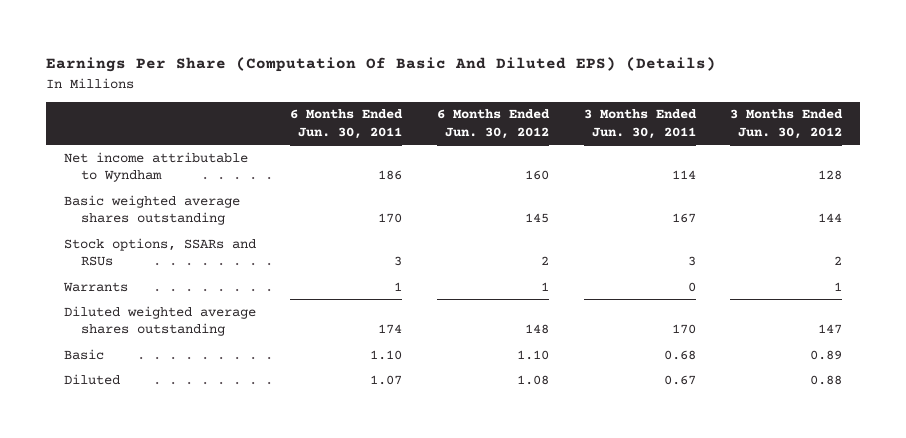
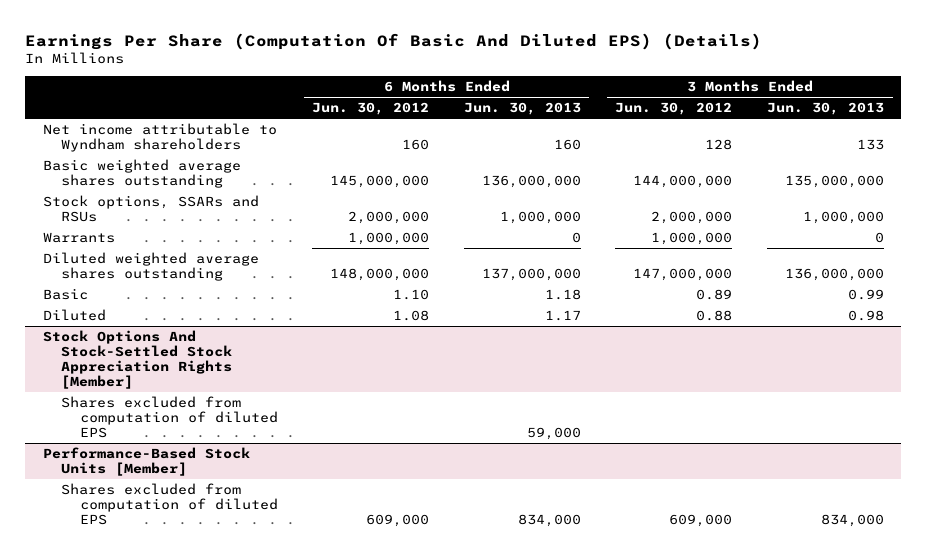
[290,109,404,139] 6 Months Ended Jun. 30, 2011 -> none
[583,109,697,139] 3 Months Ended Jun. 30, 2011 -> none
none -> [463,102,581,116] Jun. 30, 2013
none -> [767,102,885,116] Jun. 30, 2013
[63,151,248,183] Net income attributable to Wyndham -> [42,123,277,153] Net income attributable to Wyndham shareholders
[525,213,550,224] 145 -> [330,175,430,189] 145,000,000
[818,213,843,223] 144 -> [633,175,733,189] 144,000,000
[541,256,550,266] 2 -> [348,211,430,225] 2,000,000
[834,256,843,266] 2 -> [651,211,733,225] 2,000,000
[541,281,550,291] 1 -> [348,232,430,246] 1,000,000
[834,281,843,291] 1 -> [651,232,733,246] 1,000,000
[525,324,550,335] 148 -> [330,268,430,282] 148,000,000
[818,324,843,335] 147 -> [633,268,733,282] 147,000,000
none -> [42,330,233,390] Stock Options And Stock-Settled Stock Appreciation Rights [Member]
none -> [61,396,278,439] Shares excluded from computation of diluted EPS
none -> [42,447,250,477] Performance-Based Stock Units [Member]
none -> [61,483,278,526] Shares excluded from computation of diluted EPS

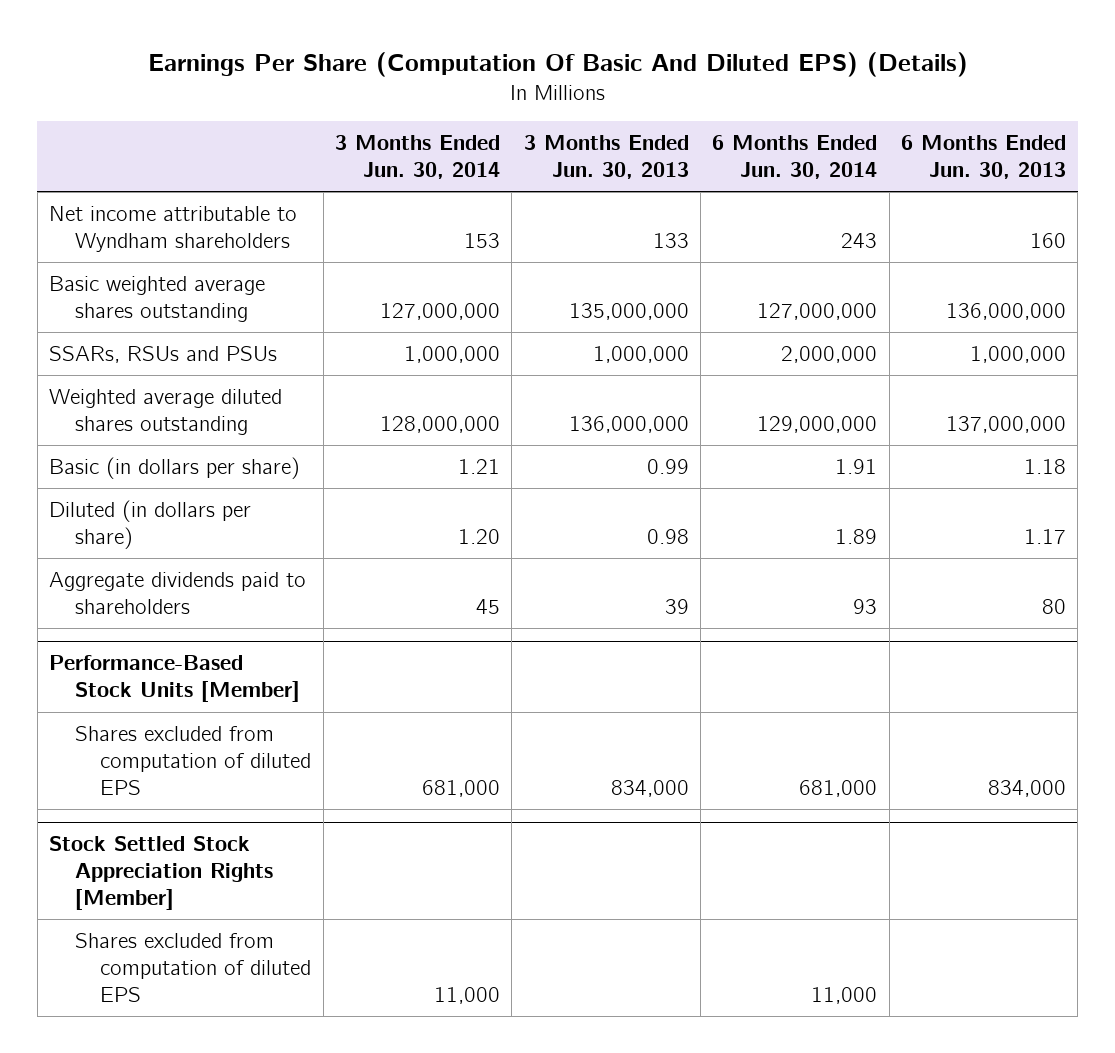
[312,102,430,116] Jun. 30, 2012 -> none
[615,102,733,116] Jun. 30, 2012 -> none
none -> [334,135,500,180] 3 Months Ended Jun. 30, 2014
none -> [712,135,878,180] 6 Months Ended Jun. 30, 2014
[42,232,115,244] Warrants -> none
[42,330,233,390] Stock Options And Stock-Settled Stock Appreciation Rights [Member] -> none
[61,396,278,439] Shares excluded from computation of diluted EPS -> none
[42,195,259,223] Stock options, SSARs and RSUs -> [49,346,278,364] SSARs, RSUs and PSUs
[42,252,259,282] Diluted weighted average shares outstanding -> [49,389,283,435] Weighted average diluted shares outstanding
[42,288,88,301] Basic -> [49,457,301,480] Basic (in dollars per share)
[42,309,106,322] Diluted -> [49,500,252,549] Diluted (in dollars per share)
none -> [49,572,307,614] Aggregate dividends paid to shareholders
none -> [49,836,273,911] Stock Settled Stock Appreciation Rights [Member]
none -> [74,933,312,1002] Shares excluded from computation of diluted EPS

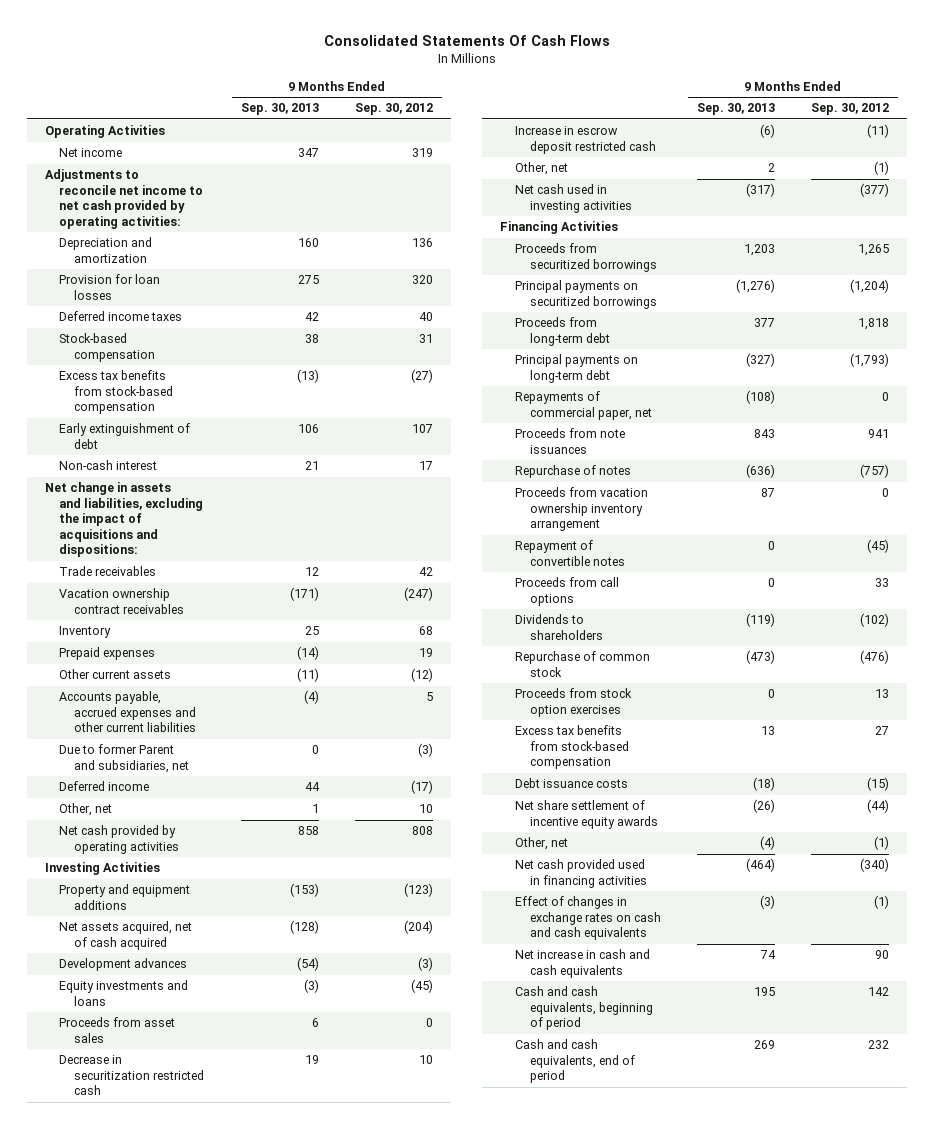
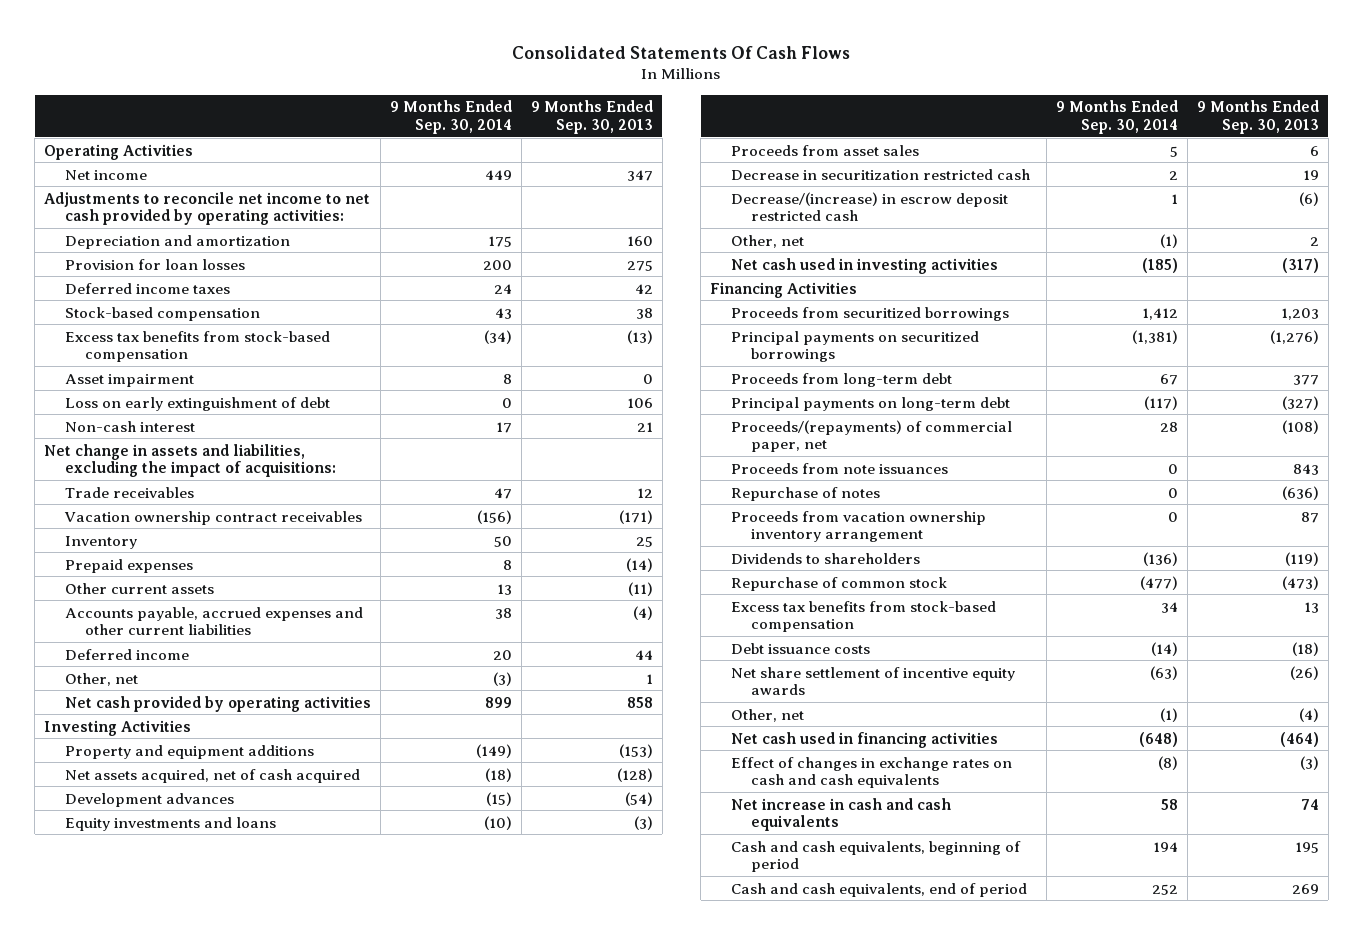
[355,103,434,116] Sep. 30, 2012 -> none
none -> [389,100,512,135] 9 Months Ended Sep. 30, 2014
none -> [64,373,194,387] Asset impairment
[59,423,191,449] Early extinguishment of debt -> [64,396,330,411] Loss on early extinguishment of debt
[44,482,204,558] Net change in assets and liabilities, excluding the impact of acquisitions and dispositions: -> [44,443,336,478] Net change in assets and liabilities, excluding the impact of acquisitions:
[59,744,189,773] Due to former Parent and subsidiaries, net -> none
[515,126,656,154] Increase in escrow deposit restricted cash -> [730,191,1008,222] Decrease/(increase) in escrow deposit restricted cash
[515,391,652,420] Repayments of commercial paper, net -> [730,419,1012,453] Proceeds/(repayments) of commercial paper, net
[515,540,625,566] Repayment of convertible notes -> none
[515,577,620,606] Proceeds from call options -> none
[515,688,633,717] Proceeds from stock option exercises -> none
[515,859,647,888] Net cash provided used in financing activities -> [730,731,998,748] Net cash used in financing activities

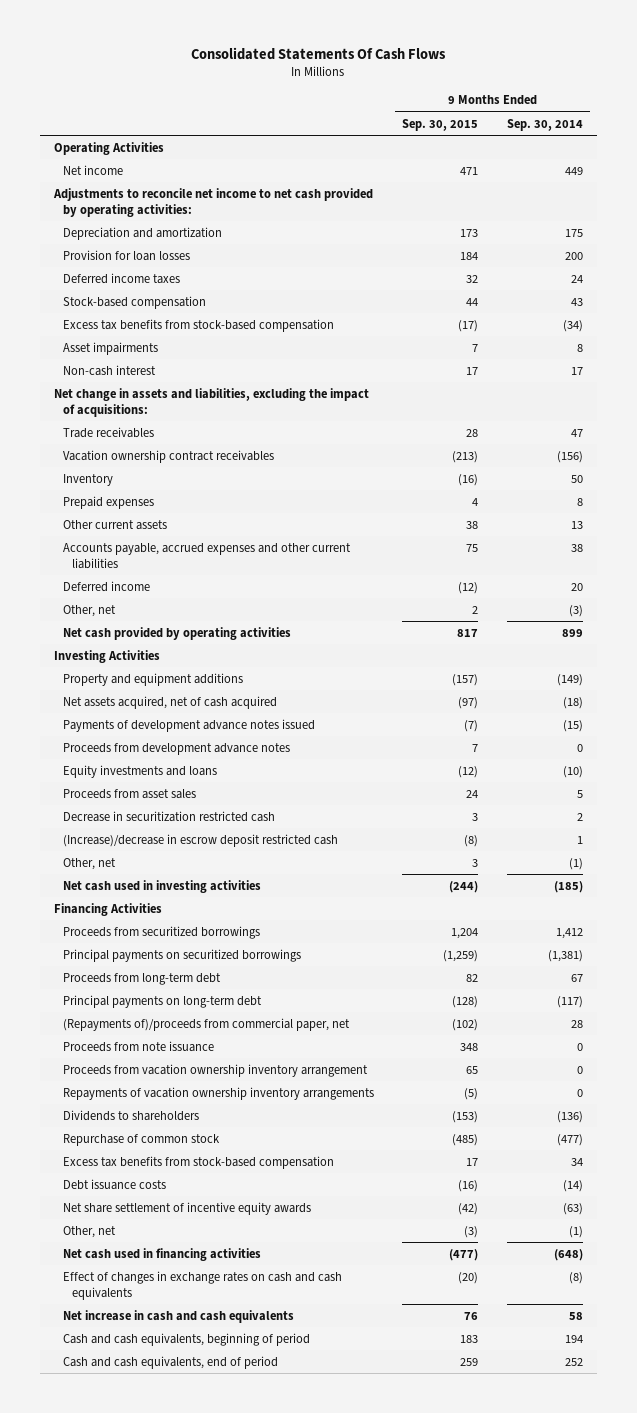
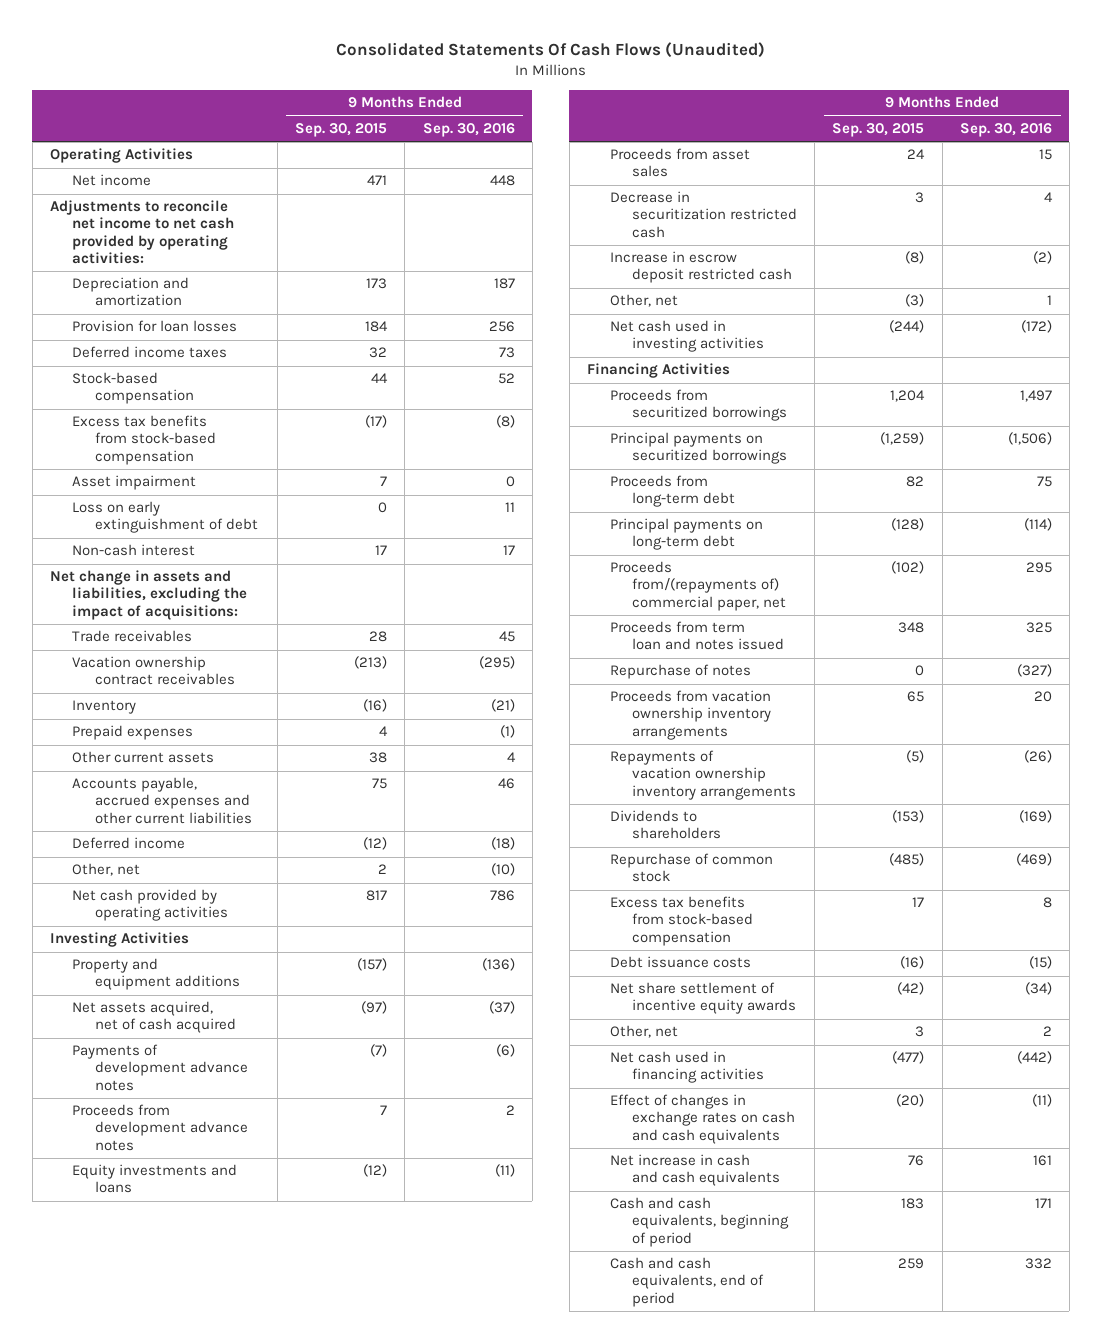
[191,46,447,60] Consolidated Statements Of Cash Flows -> [335,42,765,59] Consolidated Statements Of Cash Flows (Unaudited)
[506,118,583,131] Sep. 30, 2014 -> none
none -> [422,122,515,137] Sep. 30, 2016
[63,341,159,355] Asset impairments -> [72,475,197,491] Asset impairment
none -> [72,501,258,534] Loss on early extinguishment of debt
[63,718,316,732] Payments of development advance notes issued -> [72,1044,248,1091] Payments of development advance notes
[63,833,339,847] (Increase)/decrease in escrow deposit restricted cash -> [609,251,793,284] Increase in escrow deposit restricted cash
[63,1225,117,1238] Other, net -> [609,294,678,308] Other, net
[63,1017,351,1031] (Repayments of)/proceeds from commercial paper, net -> [609,561,787,611] Proceeds from/(repayments of) commercial paper, net
[63,1040,215,1052] Proceeds from note issuance -> [609,621,785,651] Proceeds from term loan and notes issued
none -> [609,664,751,680] Repurchase of notes
[63,1063,369,1077] Proceeds from vacation ownership inventory arrangement -> [609,690,772,740] Proceeds from vacation ownership inventory arrangements
[63,857,117,870] Other, net -> [609,1025,678,1039] Other, net

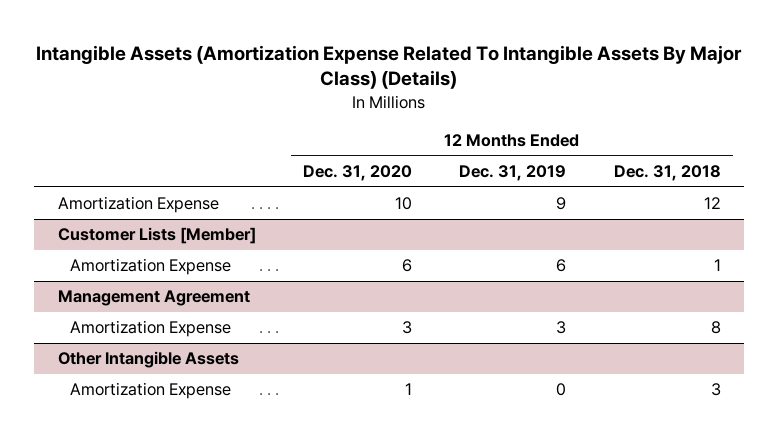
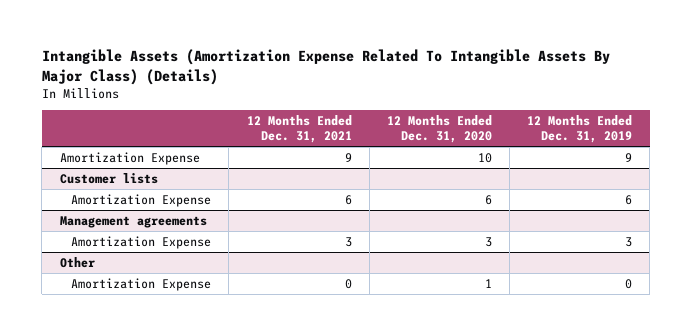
[613,164,721,181] Dec. 31, 2018 -> none
none -> [246,115,352,144] 12 Months Ended Dec. 31, 2021
[57,227,256,245] Customer Lists [Member] -> [59,172,158,184] Customer lists
[57,290,250,307] Management Agreement -> [59,215,207,228] Management agreements
[57,351,239,369] Other Intangible Assets -> [59,256,95,268] Other

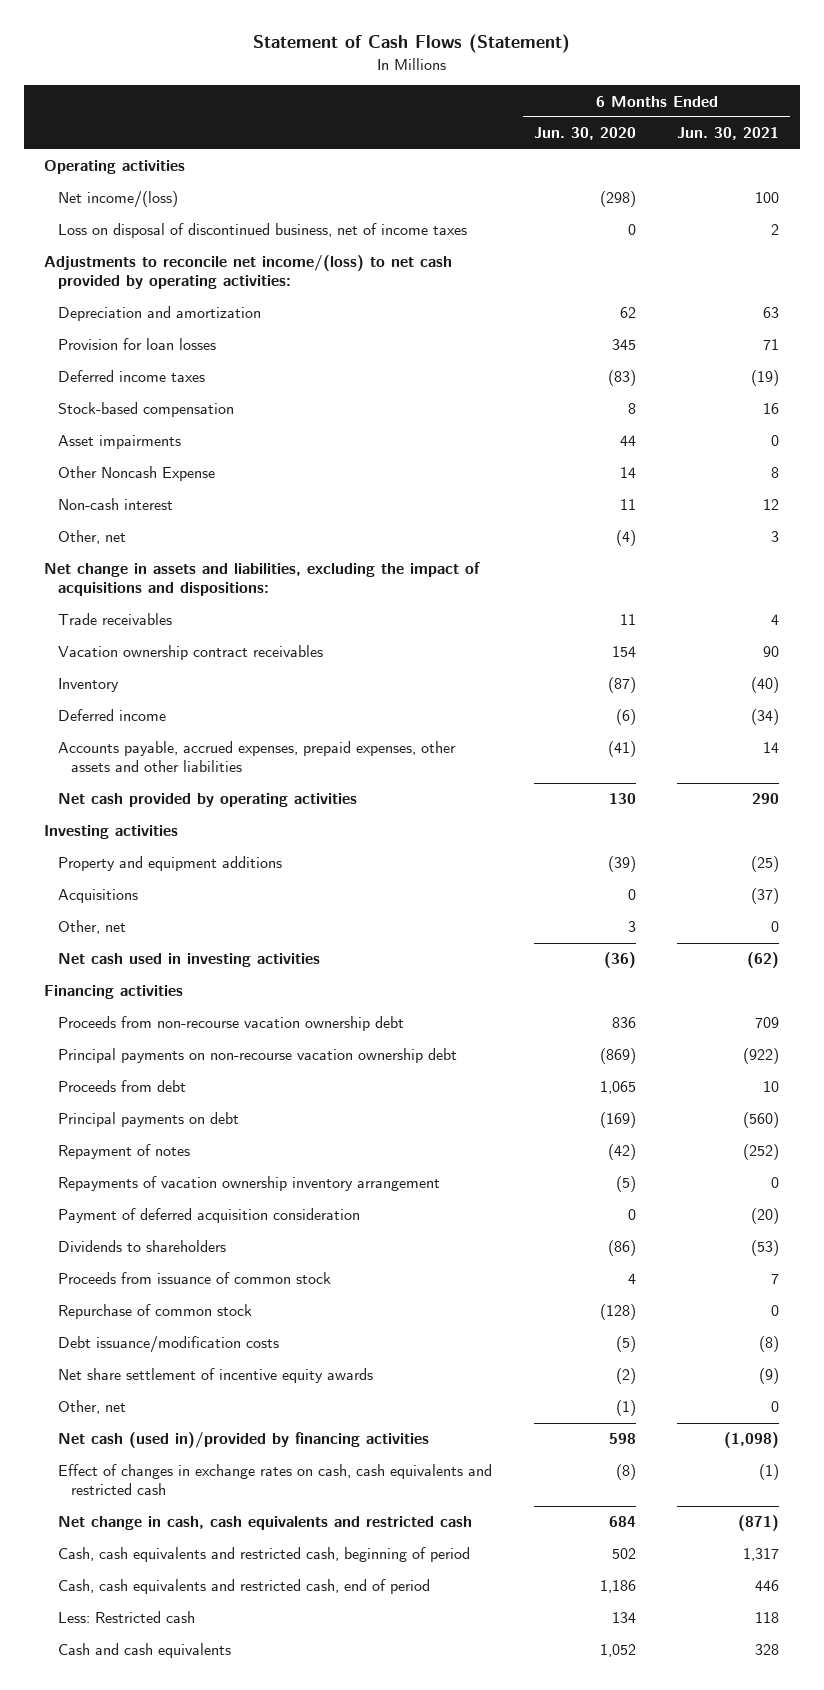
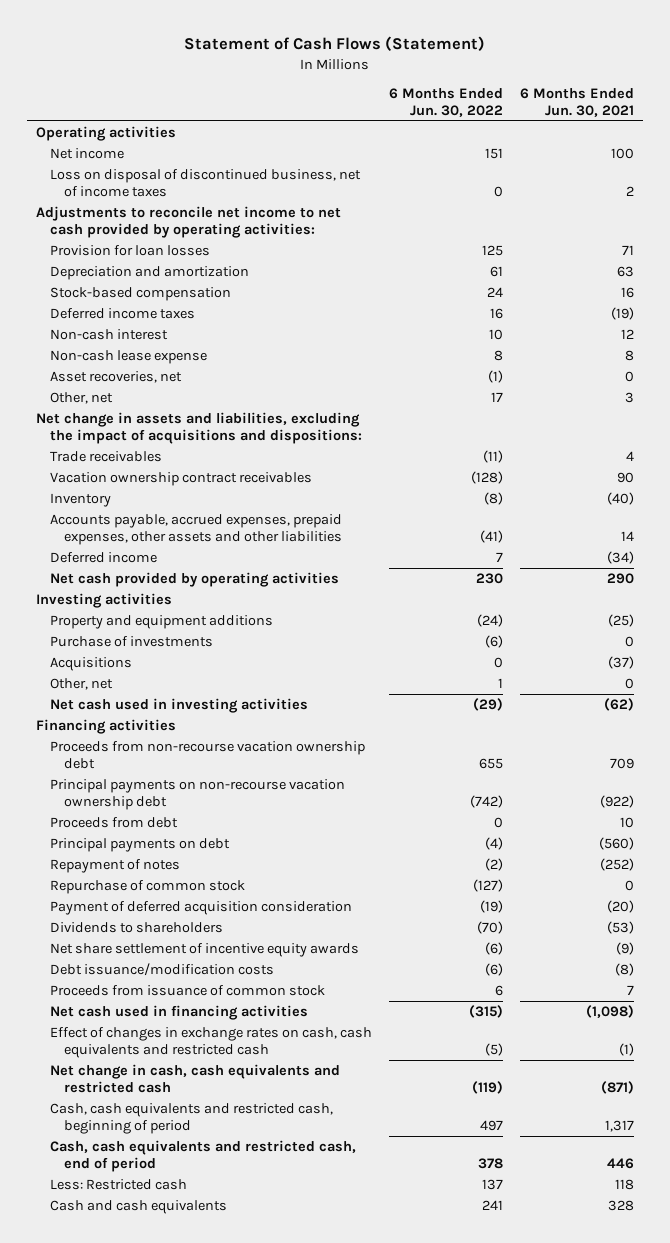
[533,127,636,141] Jun. 30, 2020 -> none
none -> [389,88,504,117] 6 Months Ended Jun. 30, 2022
[57,191,178,209] Net income/(loss) -> [49,147,124,159] Net income
[44,255,453,290] Adjustments to reconcile net income/(loss) to net cash provided by operating activities: -> [35,205,341,238] Adjustments to reconcile net income to net cash provided by operating activities:
[57,306,261,322] Depreciation and amortization -> [49,265,249,280] Depreciation and amortization
[57,435,181,450] Asset impairments -> none
[57,466,215,482] Other Noncash Expense -> none
[57,370,205,383] Deferred income taxes -> [49,307,195,319] Deferred income taxes
none -> [49,349,207,364] Non-cash lease expense
none -> [49,370,182,383] Asset recoveries, net
[57,709,166,722] Deferred income -> [49,551,157,563] Deferred income
none -> [49,635,213,647] Purchase of investments
[57,1176,440,1192] Repayments of vacation ownership inventory arrangement -> none
[57,1304,252,1320] Repurchase of common stock -> [49,879,245,894] Repurchase of common stock
[57,1400,126,1415] Other, net -> none
[57,1336,279,1354] Debt issuance/modification costs -> [49,962,274,976] Debt issuance/modification costs
[57,1272,331,1285] Proceeds from issuance of common stock -> [49,984,325,996] Proceeds from issuance of common stock
[57,1432,429,1449] Net cash (used in)/provided by financing activities -> [49,1004,308,1020] Net cash used in financing activities

